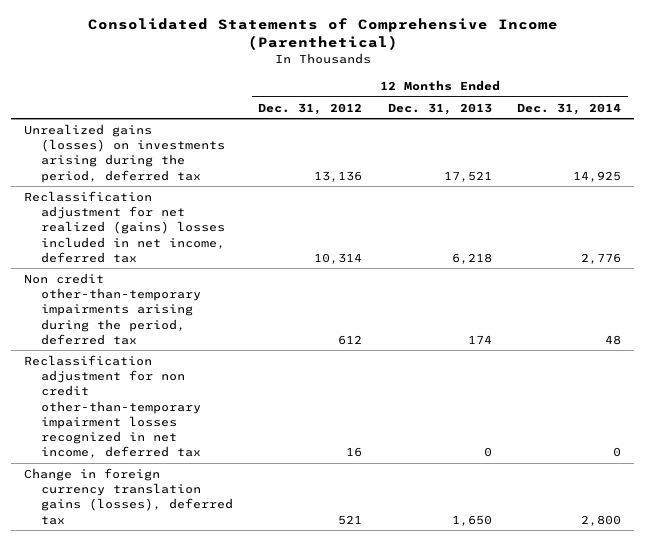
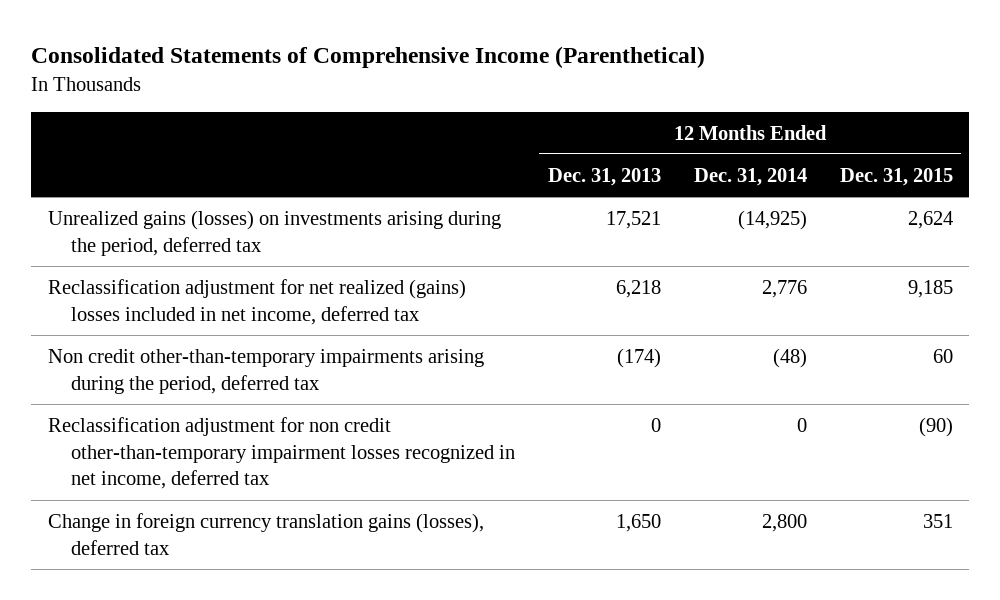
[258,102,363,115] Dec. 31, 2012 -> none
none -> [839,167,953,186] Dec. 31, 2015
[573,170,622,182] 14,925 -> [737,209,807,230] (14,925)
[467,334,492,344] 174 -> [616,347,661,368] (174)
[605,334,622,345] 48 -> [772,347,807,368] (48)

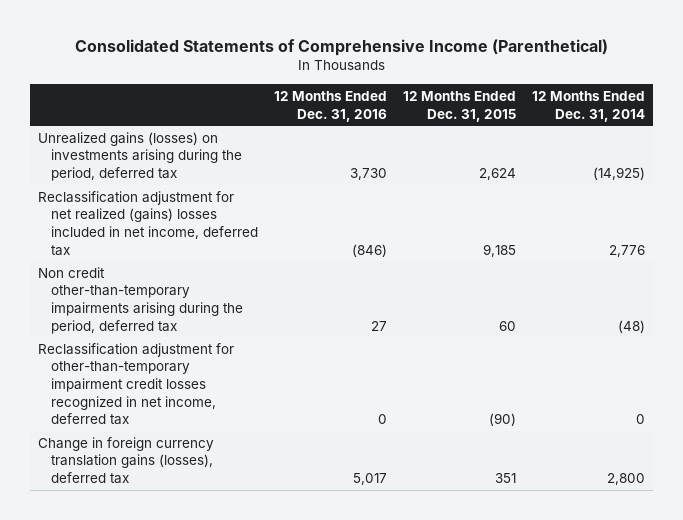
[547,167,661,186] Dec. 31, 2013 -> none
none -> [273,90,387,122] 12 Months Ended Dec. 31, 2016
[47,416,515,490] Reclassification adjustment for non credit other-than-temporary impairment losses recognized in net income, deferred tax -> [38,342,235,426] Reclassification adjustment for other-than-temporary impairment credit losses recognized in net income, deferred tax

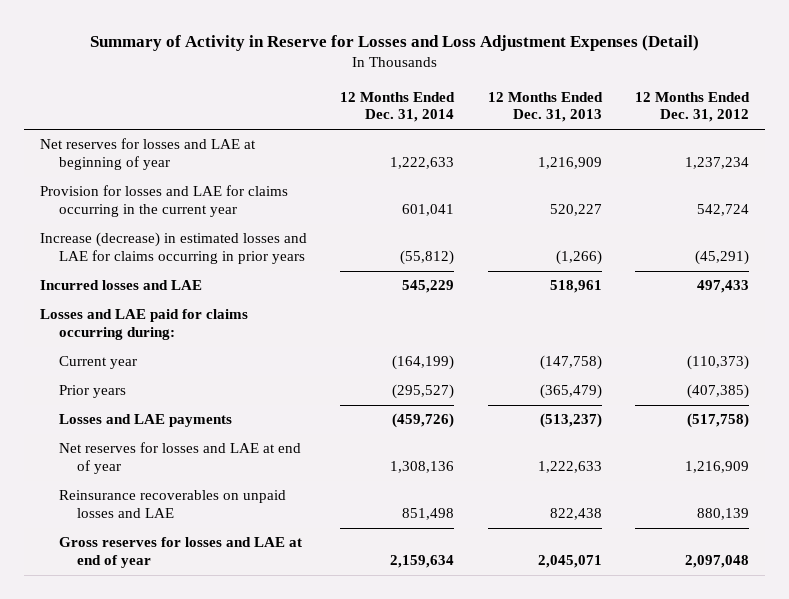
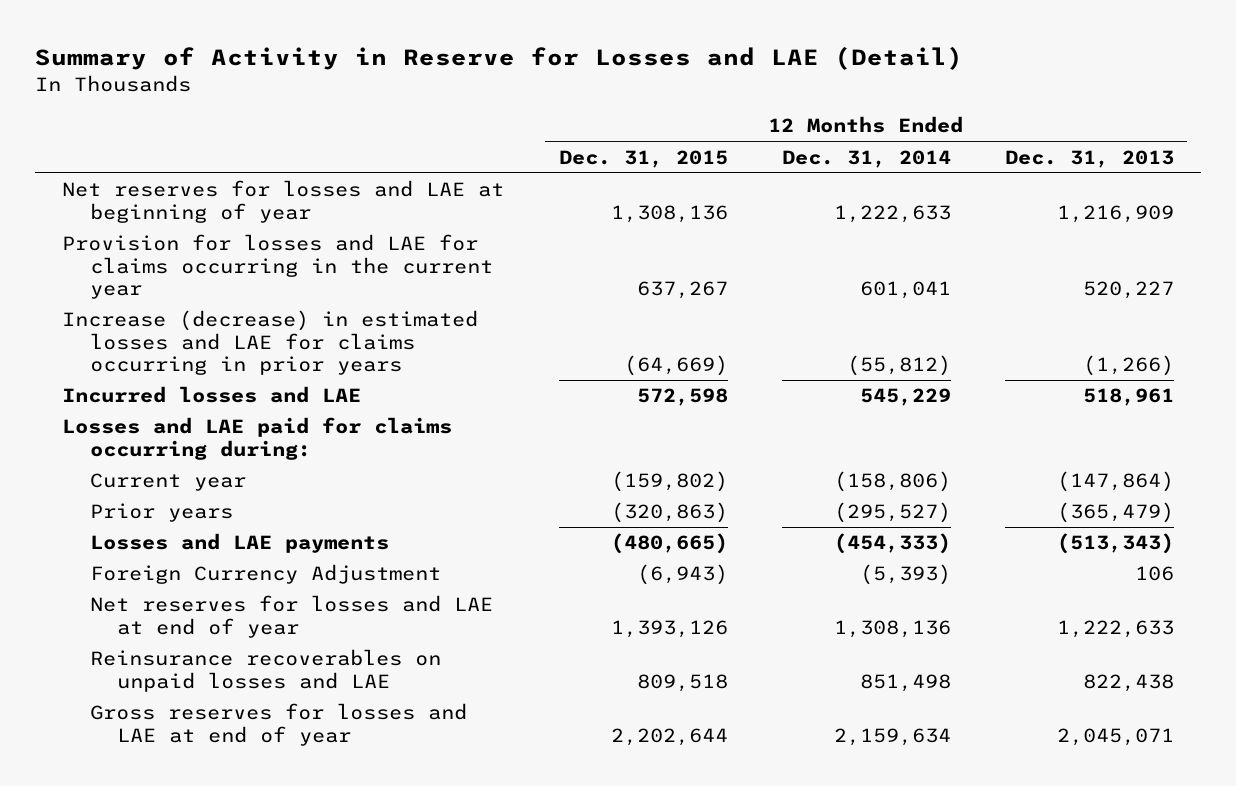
[89,34,699,51] Summary of Activity in Reserve for Losses and Loss Adjustment Expenses (Detail) -> [35,46,964,71] Summary of Activity in Reserve for Losses and LAE (Detail)
[634,91,750,123] 12 Months Ended Dec. 31, 2012 -> none
none -> [558,149,728,168] Dec. 31, 2015
[392,355,455,371] (164,199) -> [833,471,951,493] (158,806)
[539,355,602,371] (147,758) -> [1056,471,1174,493] (147,864)
[392,413,455,429] (459,726) -> [833,533,951,555] (454,333)
[539,413,602,429] (513,237) -> [1056,533,1174,555] (513,343)
none -> [89,564,441,585] Foreign Currency Adjustment

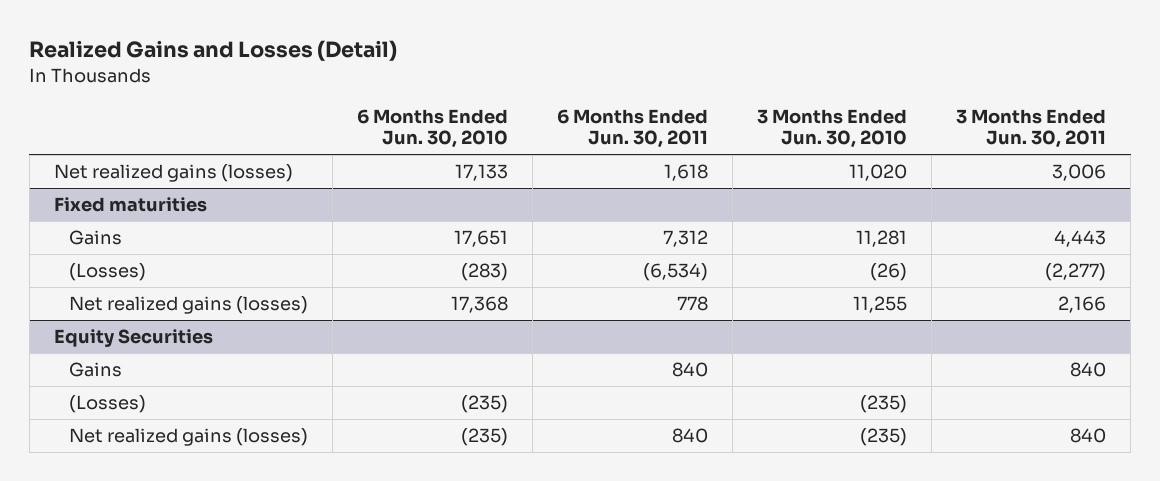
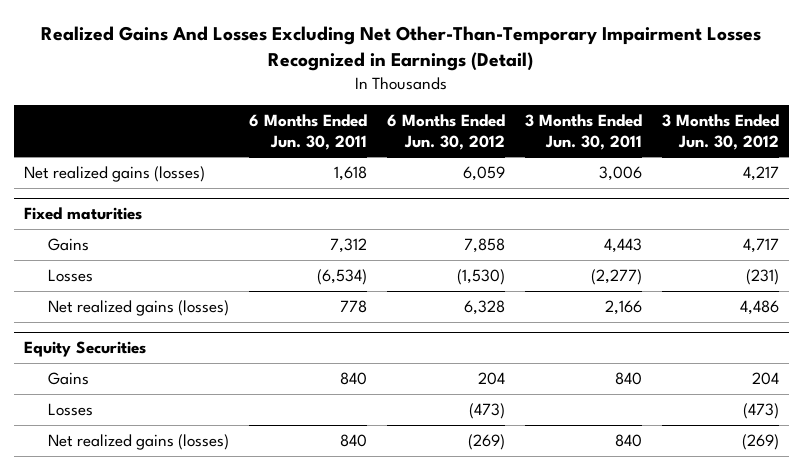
[29,40,398,62] Realized Gains and Losses (Detail) -> [41,25,762,71] Realized Gains And Losses Excluding Net Other-Than-Temporary Impairment Losses Recognized in Earnings (Detail)
[357,108,509,149] 6 Months Ended Jun. 30, 2010 -> none
[757,108,908,149] 3 Months Ended Jun. 30, 2010 -> none
none -> [386,114,505,150] 6 Months Ended Jun. 30, 2012
none -> [661,114,779,150] 3 Months Ended Jun. 30, 2012
[68,263,146,282] (Losses) -> [48,268,94,282] Losses
[68,395,146,414] (Losses) -> [48,402,94,416] Losses

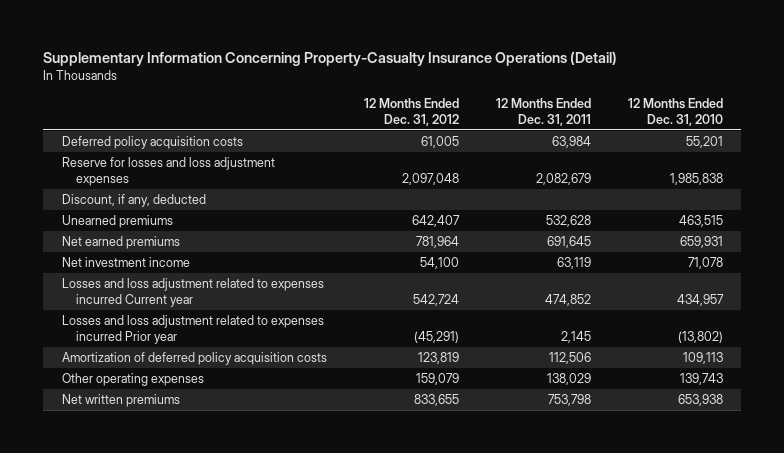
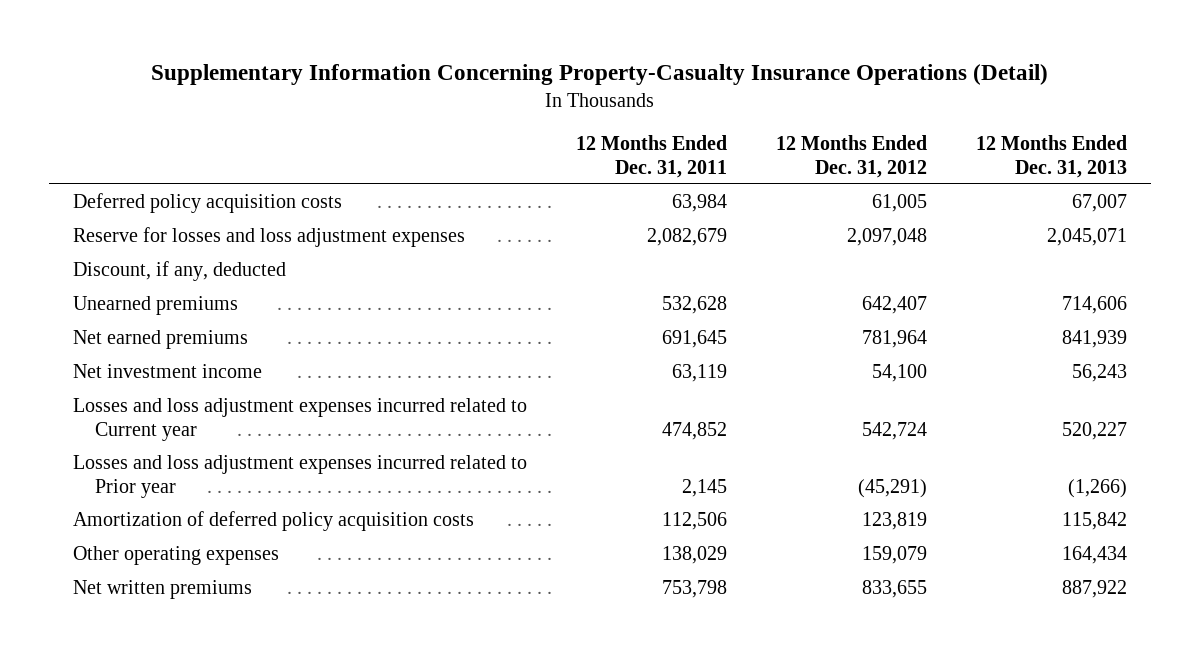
[627,97,723,126] 12 Months Ended Dec. 31, 2010 -> none
none -> [975,135,1127,178] 12 Months Ended Dec. 31, 2013
[61,278,324,308] Losses and loss adjustment related to expenses incurred Current year -> [73,398,528,441] Losses and loss adjustment expenses incurred related to Current year
[61,315,324,345] Losses and loss adjustment related to expenses incurred Prior year -> [73,455,528,498] Losses and loss adjustment expenses incurred related to Prior year

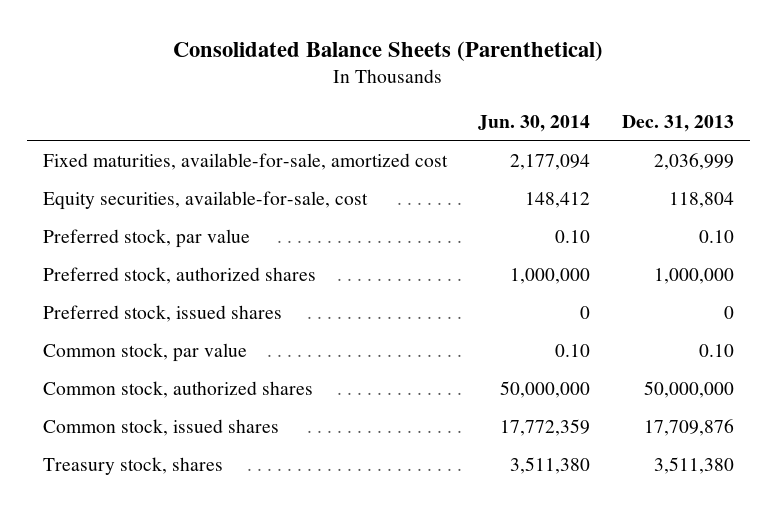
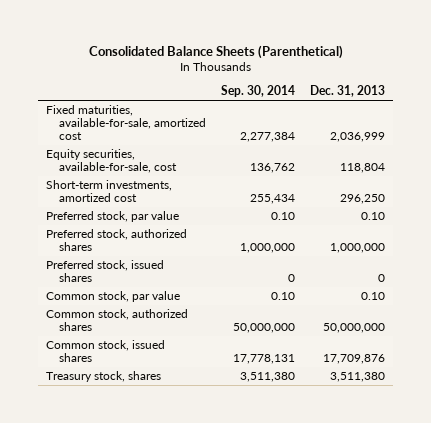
[478,115,591,133] Jun. 30, 2014 -> none
none -> [221,85,296,98] Sep. 30, 2014
none -> [45,180,172,203] Short-term investments, amortized cost

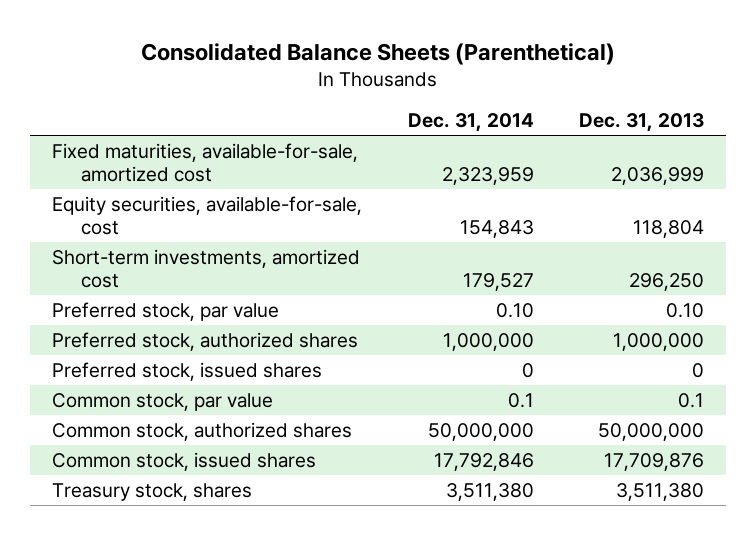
[221,85,296,98] Sep. 30, 2014 -> none
none -> [407,113,534,133] Dec. 31, 2014
[361,292,386,301] 0.10 -> [677,392,704,408] 0.1

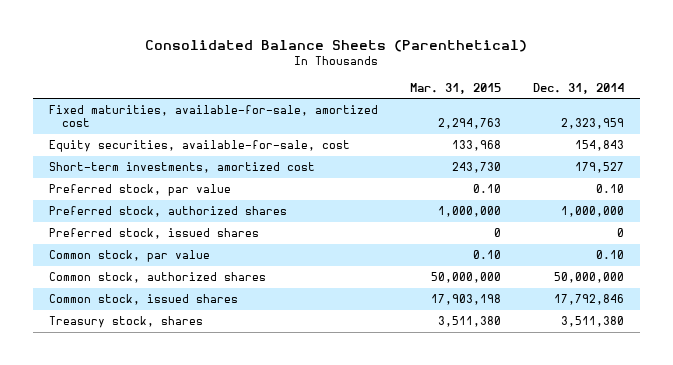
[578,113,704,133] Dec. 31, 2013 -> none
none -> [409,82,501,94] Mar. 31, 2015
[507,392,534,408] 0.1 -> [596,250,625,260] 0.10

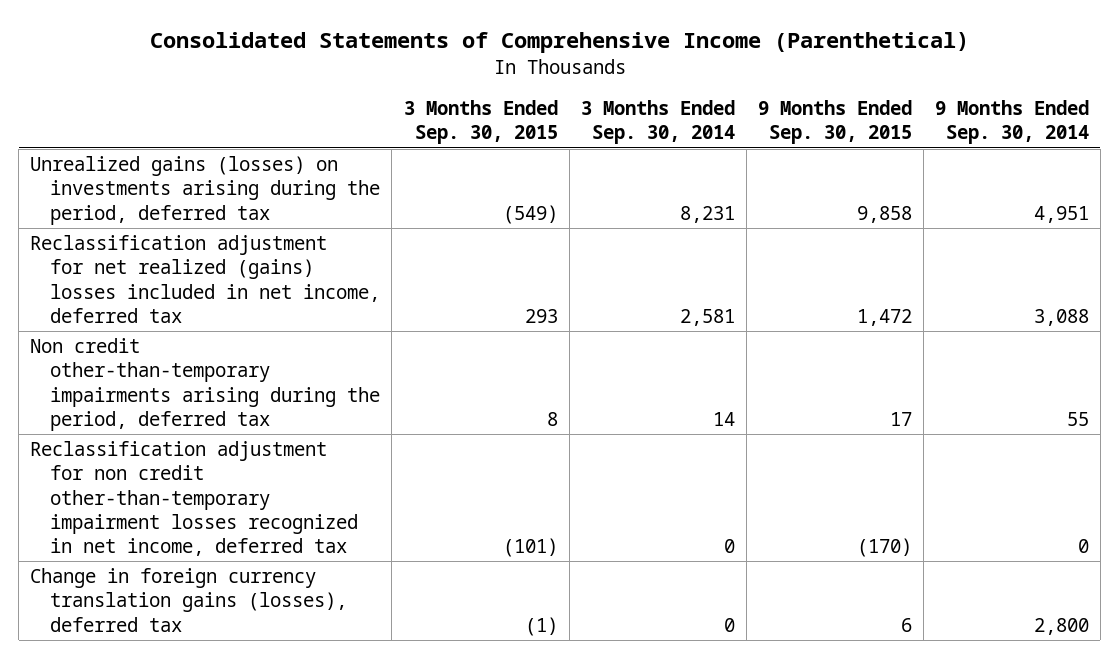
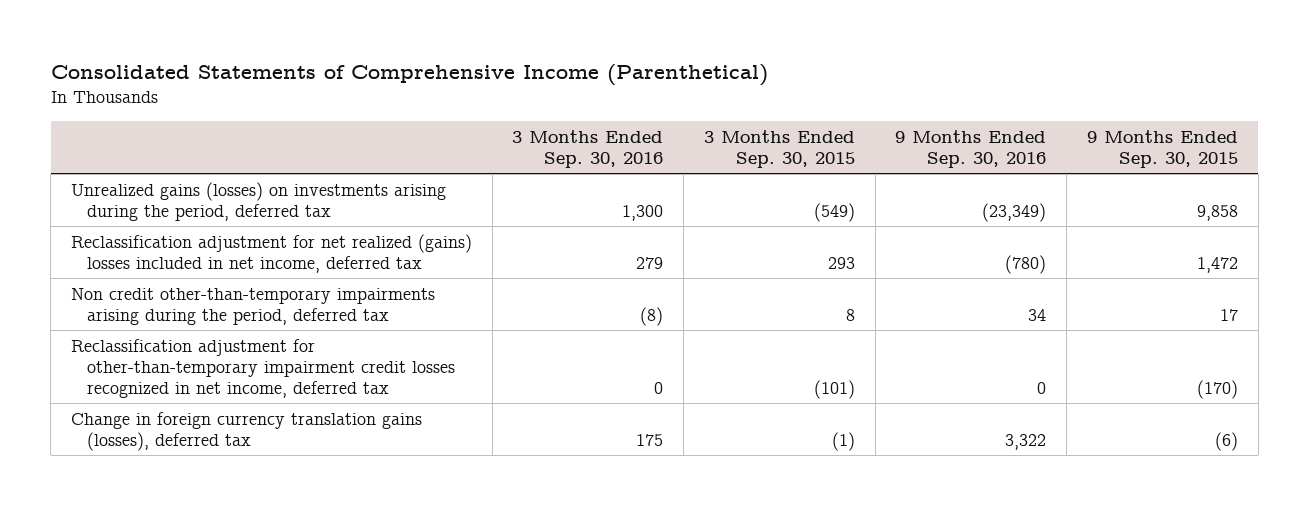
[580,100,735,145] 3 Months Ended Sep. 30, 2014 -> none
[934,100,1089,145] 9 Months Ended Sep. 30, 2014 -> none
none -> [512,129,664,169] 3 Months Ended Sep. 30, 2016
none -> [895,129,1047,169] 9 Months Ended Sep. 30, 2016
[30,441,359,557] Reclassification adjustment for non credit other-than-temporary impairment losses recognized in net income, deferred tax -> [71,338,455,399] Reclassification adjustment for other-than-temporary impairment credit losses recognized in net income, deferred tax
[900,617,912,632] 6 -> [1214,431,1238,451] (6)

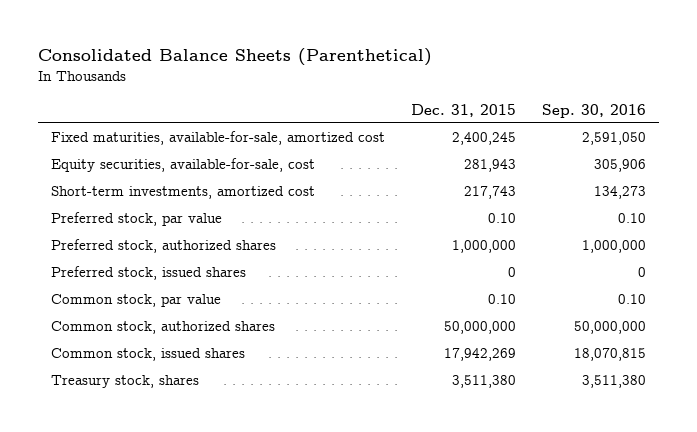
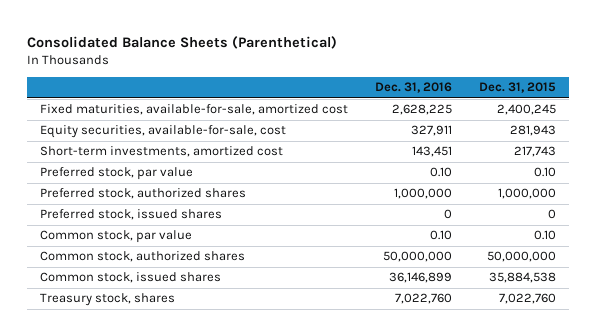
[541,103,646,118] Sep. 30, 2016 -> none
none -> [375,82,453,94] Dec. 31, 2016
[443,348,516,362] 17,942,269 -> [488,272,556,284] 35,884,538
[451,375,516,389] 3,511,380 -> [498,293,556,305] 7,022,760

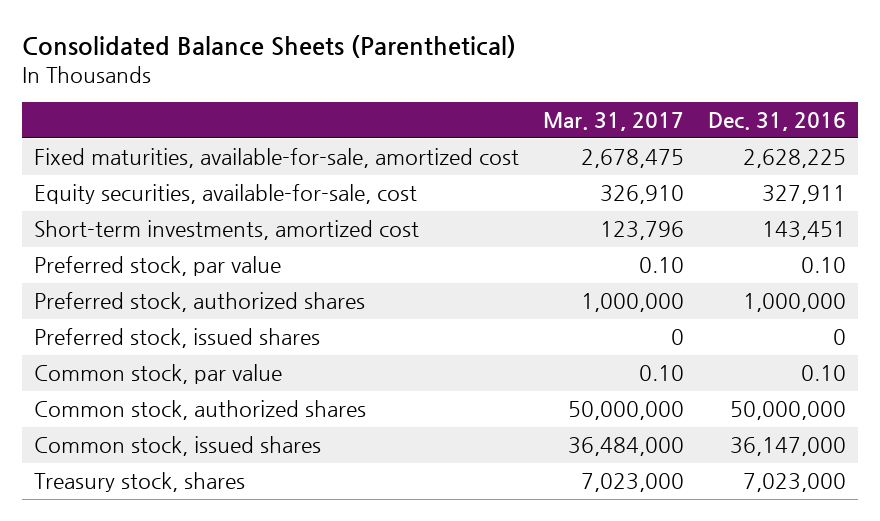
[478,82,556,94] Dec. 31, 2015 -> none
none -> [542,112,684,132] Mar. 31, 2017
[389,272,453,284] 36,146,899 -> [730,437,847,457] 36,147,000
[395,293,453,305] 7,022,760 -> [743,473,847,493] 7,023,000

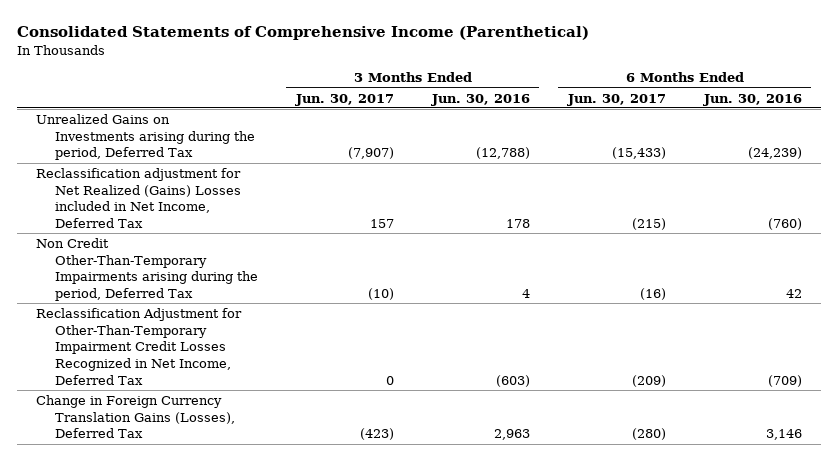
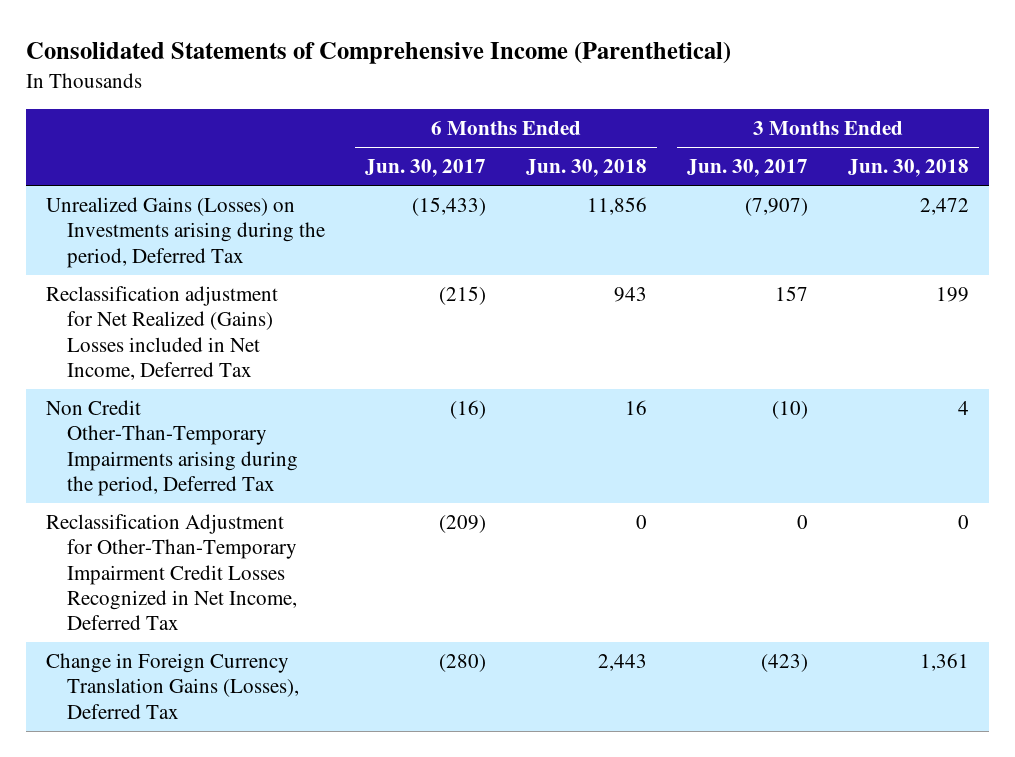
[430,93,530,106] Jun. 30, 2016 -> none
[702,93,802,106] Jun. 30, 2016 -> none
none -> [525,159,647,178] Jun. 30, 2018
none -> [847,159,969,178] Jun. 30, 2018
[36,113,255,161] Unrealized Gains on Investments arising during the period, Deferred Tax -> [46,197,325,268] Unrealized Gains (Losses) on Investments arising during the period, Deferred Tax

